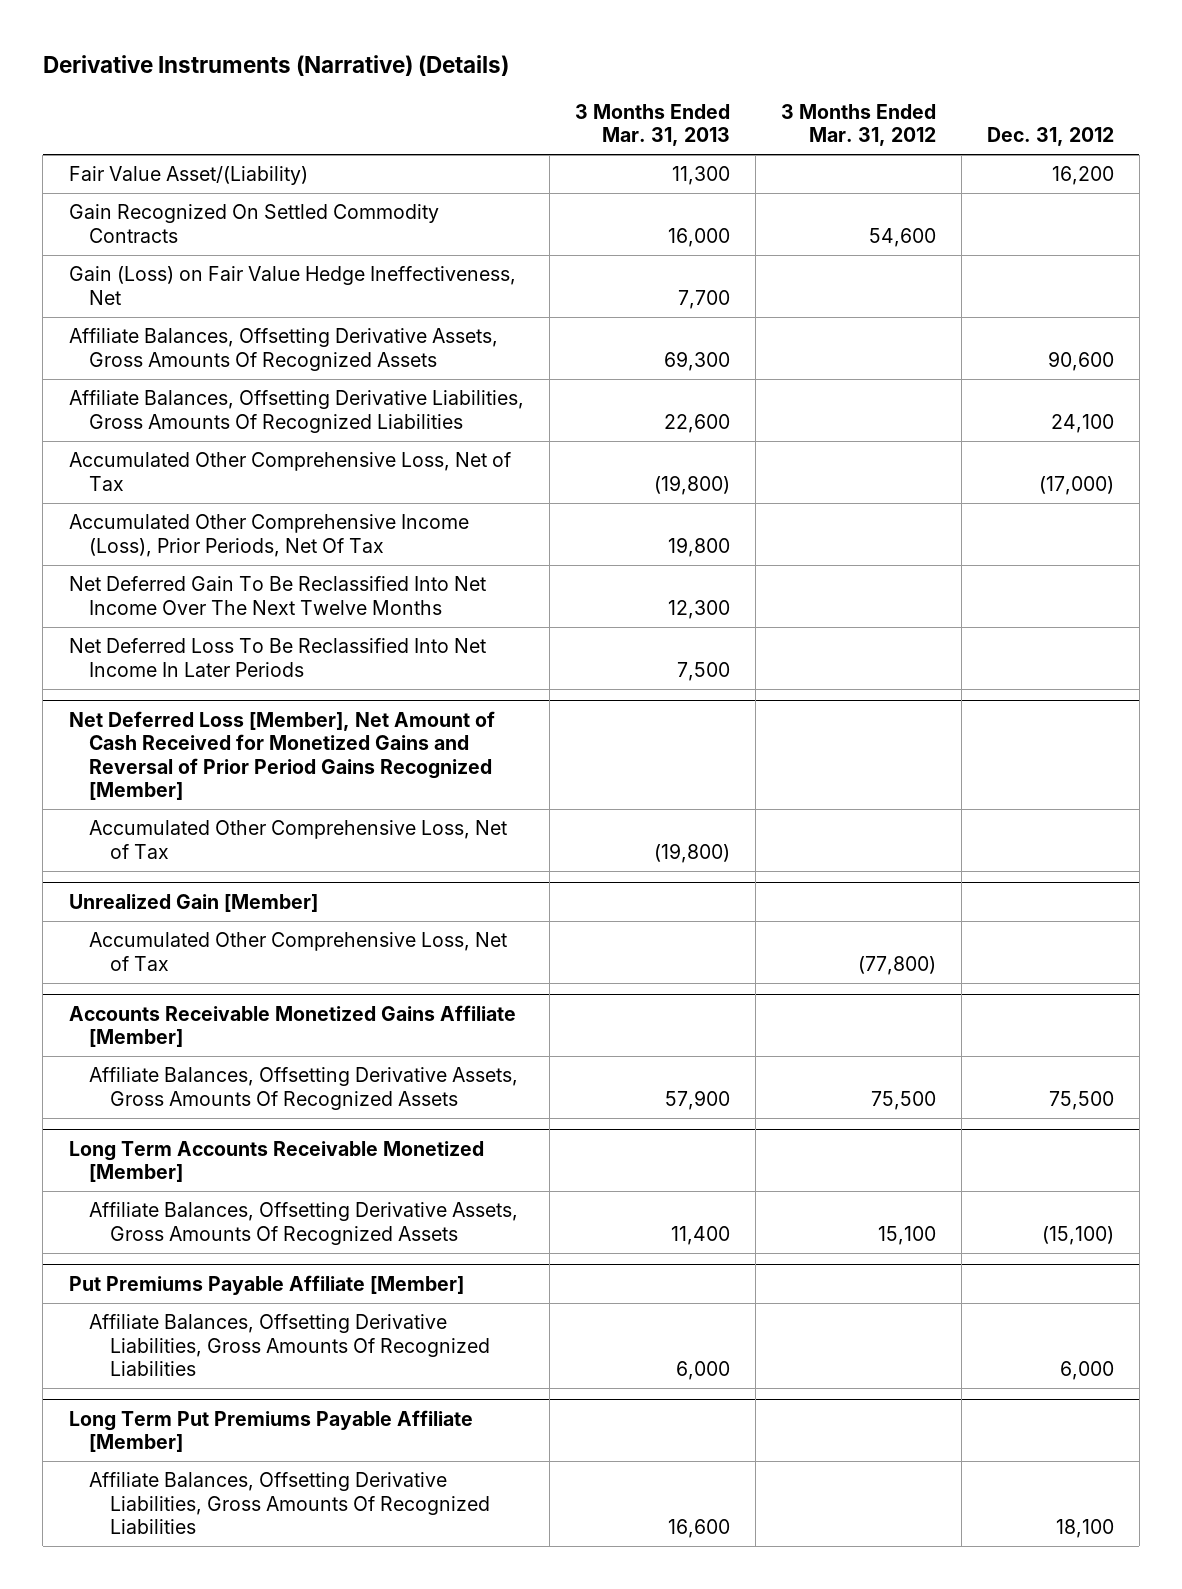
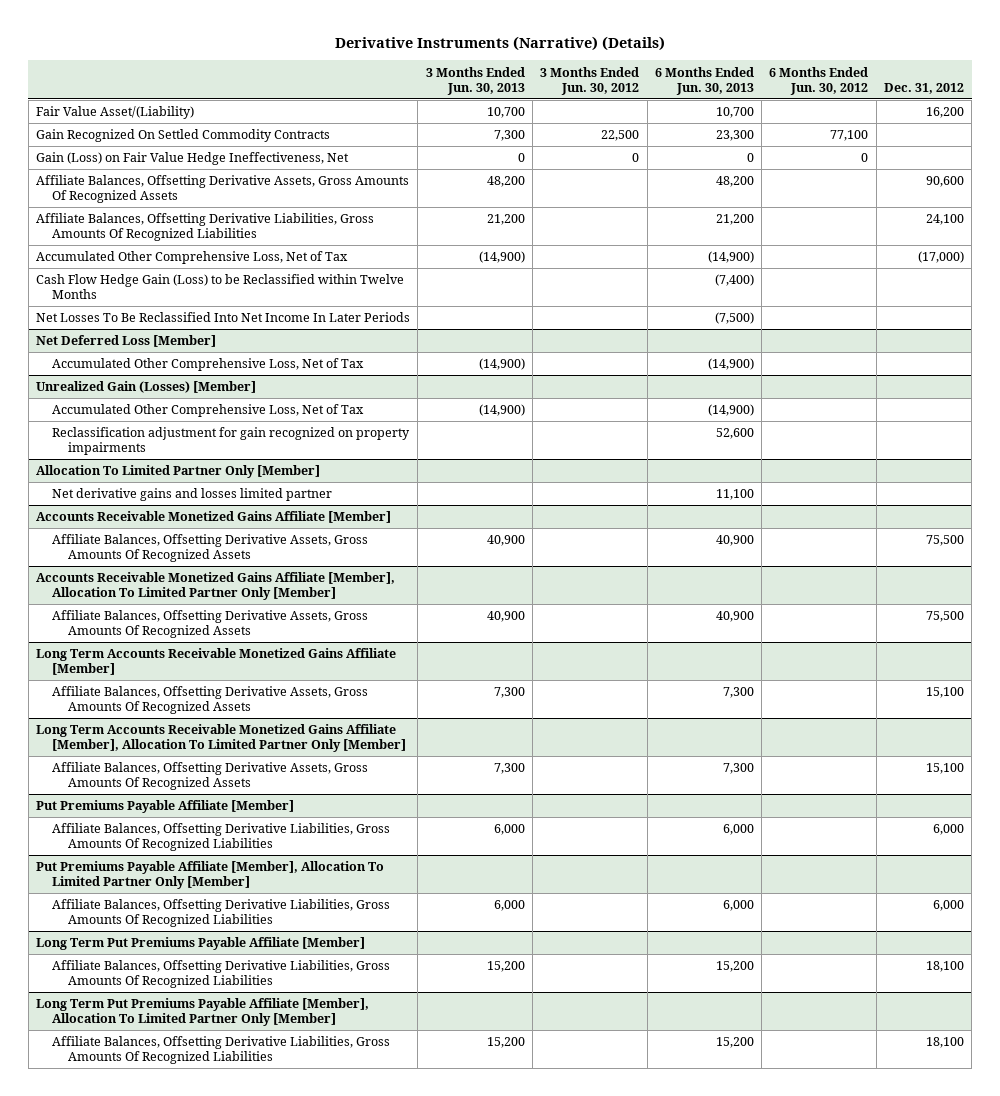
[574,104,730,147] 3 Months Ended Mar. 31, 2013 -> none
[780,104,936,147] 3 Months Ended Mar. 31, 2012 -> none
none -> [425,66,525,95] 3 Months Ended Jun. 30, 2013
none -> [540,66,640,95] 3 Months Ended Jun. 30, 2012
none -> [654,66,754,95] 6 Months Ended Jun. 30, 2013
none -> [769,66,869,95] 6 Months Ended Jun. 30, 2012
[68,514,469,557] Accumulated Other Comprehensive Income (Loss), Prior Periods, Net Of Tax -> none
[68,576,486,615] Net Deferred Gain To Be Reclassified Into Net Income Over The Next Twelve Months -> none
none -> [36,274,405,300] Cash Flow Hedge Gain (Loss) to be Reclassified within Twelve Months
[68,638,486,677] Net Deferred Loss To Be Reclassified Into Net Income In Later Periods -> [36,312,411,323] Net Losses To Be Reclassified Into Net Income In Later Periods
[68,710,495,800] Net Deferred Loss [Member], Net Amount of Cash Received for Monetized Gains and Reversal of Prior Period Gains Recognized [Member] -> [36,335,217,348] Net Deferred Loss [Member]
[68,893,318,912] Unrealized Gain [Member] -> [36,381,257,394] Unrealized Gain (Losses) [Member]
none -> [52,427,411,456] Reclassification adjustment for gain recognized on property impairments
none -> [36,465,321,479] Allocation To Limited Partner Only [Member]
none -> [52,488,333,502] Net derivative gains and losses limited partner
none -> [36,572,396,601] Accounts Receivable Monetized Gains Affiliate [Member], Allocation To Limited Partner Only [Member]
none -> [52,610,369,639] Affiliate Balances, Offsetting Derivative Assets, Gross Amounts Of Recognized Assets
[68,1140,484,1183] Long Term Accounts Receivable Monetized [Member] -> [36,648,397,676] Long Term Accounts Receivable Monetized Gains Affiliate [Member]
[1041,1225,1114,1245] (15,100) -> [926,687,965,699] 15,100
none -> [36,724,407,753] Long Term Accounts Receivable Monetized Gains Affiliate [Member], Allocation To Limited Partner Only [Member]
none -> [52,762,369,791] Affiliate Balances, Offsetting Derivative Assets, Gross Amounts Of Recognized Assets
none -> [36,861,385,890] Put Premiums Payable Affiliate [Member], Allocation To Limited Partner Only [Member]
none -> [52,899,391,928] Affiliate Balances, Offsetting Derivative Liabilities, Gross Amounts Of Recognized Liabilities
none -> [36,998,370,1027] Long Term Put Premiums Payable Affiliate [Member], Allocation To Limited Partner Only [Member]
none -> [52,1036,391,1065] Affiliate Balances, Offsetting Derivative Liabilities, Gross Amounts Of Recognized Liabilities

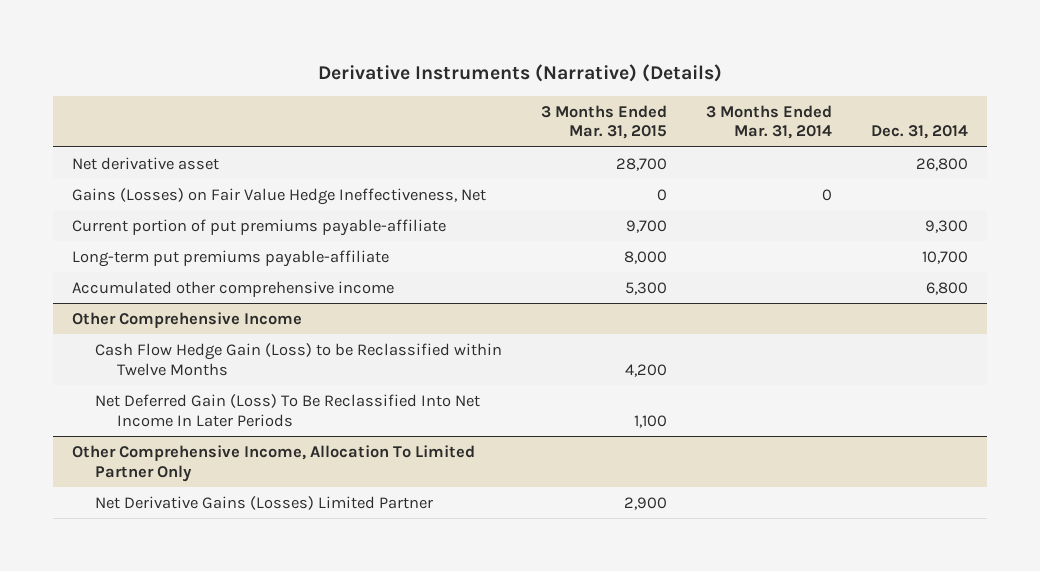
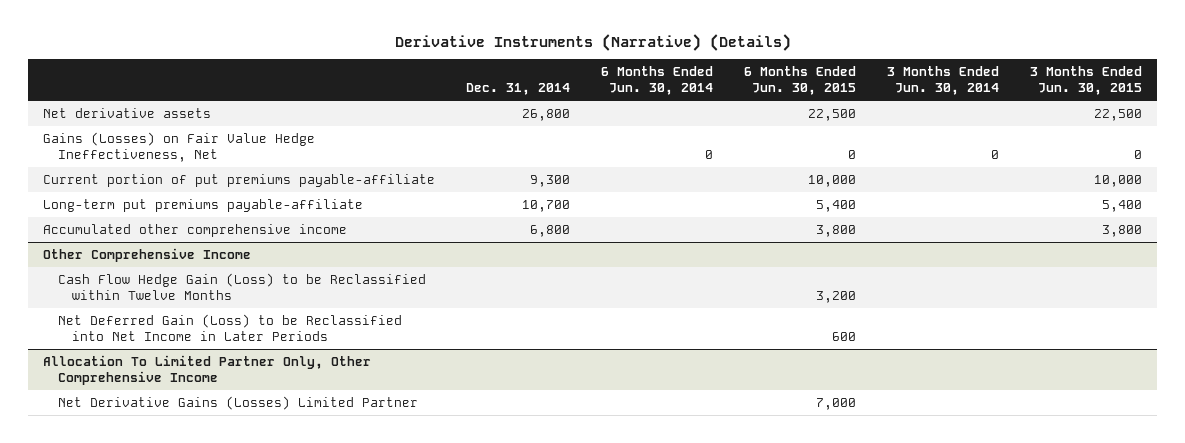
[540,104,667,140] 3 Months Ended Mar. 31, 2015 -> none
[705,104,832,140] 3 Months Ended Mar. 31, 2014 -> none
none -> [601,66,714,95] 6 Months Ended Jun. 30, 2014
none -> [744,66,857,95] 6 Months Ended Jun. 30, 2015
none -> [887,66,1000,95] 3 Months Ended Jun. 30, 2014
none -> [1029,66,1142,95] 3 Months Ended Jun. 30, 2015
[72,156,220,170] Net derivative asset -> [43,107,212,118] Net derivative assets
[94,393,480,427] Net Deferred Gain (Loss) To Be Reclassified Into Net Income In Later Periods -> [57,313,402,341] Net Deferred Gain (Loss) to be Reclassified into Net Income in Later Periods
[72,444,476,482] Other Comprehensive Income, Allocation To Limited Partner Only -> [43,354,372,385] Allocation To Limited Partner Only, Other Comprehensive Income

